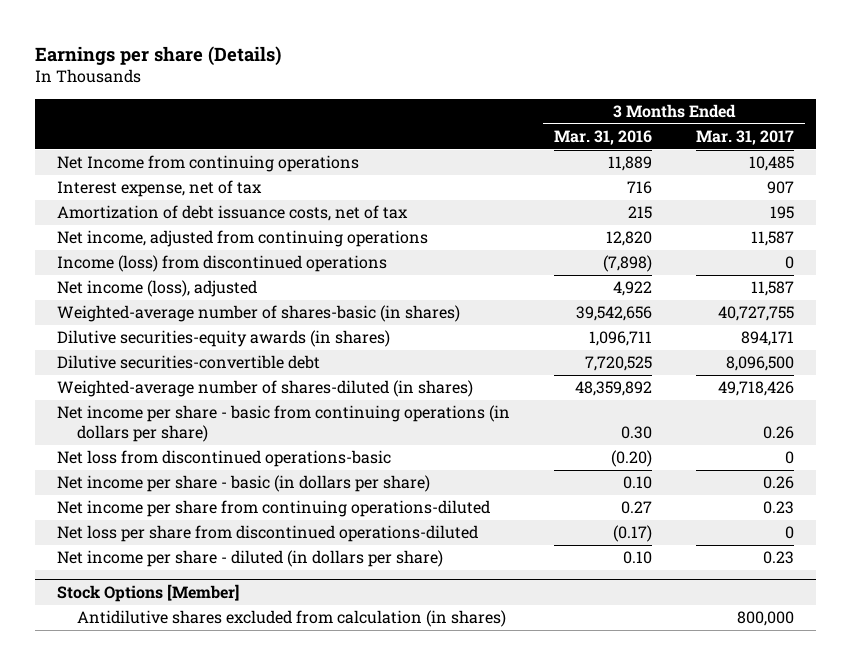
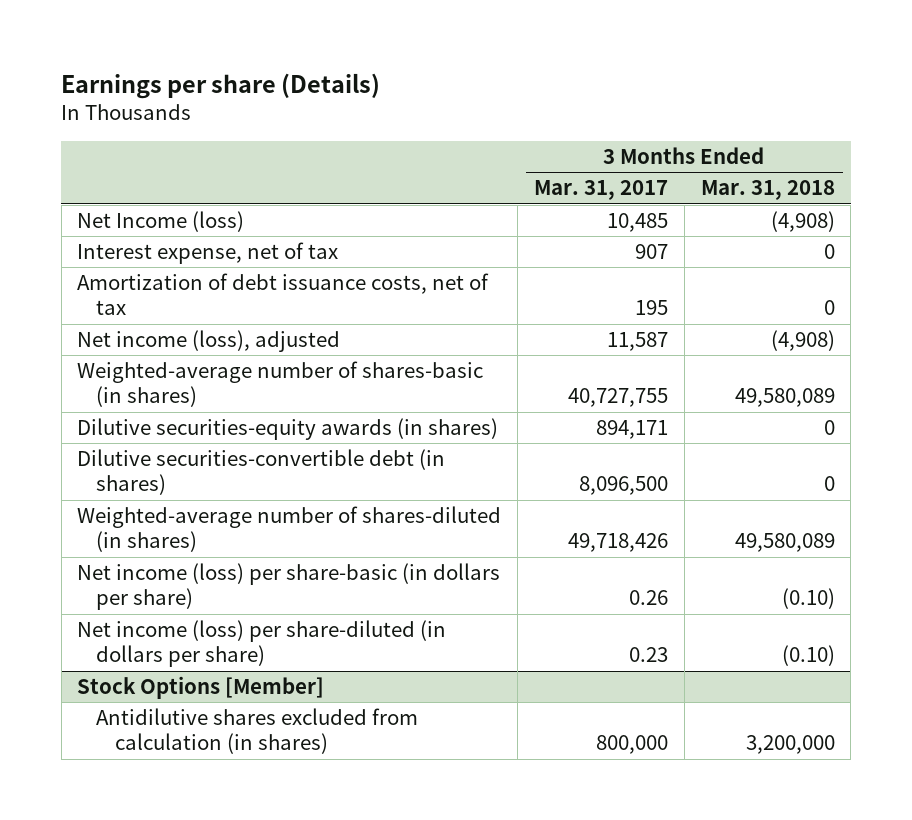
[554,130,653,146] Mar. 31, 2016 -> none
none -> [700,180,835,201] Mar. 31, 2018
[57,155,360,173] Net Income from continuing operations -> [77,211,245,233] Net Income (loss)
[57,230,429,248] Net income, adjusted from continuing operations -> none
[57,255,388,273] Income (loss) from discontinued operations -> none
[57,355,321,370] Dilutive securities-convertible debt -> [77,449,446,496] Dilutive securities-convertible debt (in shares)
[57,405,511,442] Net income per share - basic from continuing operations (in dollars per share) -> none
[57,450,392,468] Net loss from discontinued operations-basic -> none
[57,500,491,518] Net income per share from continuing operations-diluted -> none
[57,525,479,543] Net loss per share from discontinued operations-diluted -> none
[57,475,431,493] Net income per share - basic (in dollars per share) -> [77,563,501,611] Net income (loss) per share-basic (in dollars per share)
[57,550,444,568] Net income per share - diluted (in dollars per share) -> [77,620,447,668] Net income (loss) per share-diluted (in dollars per share)

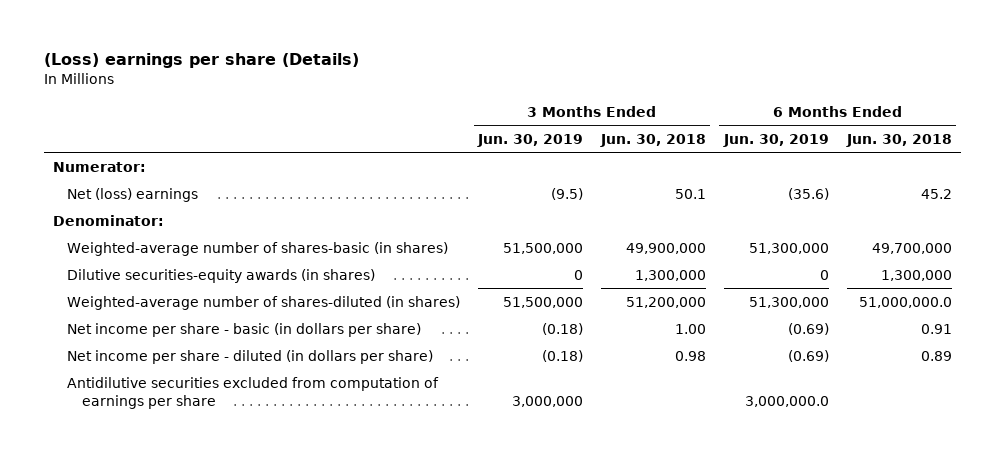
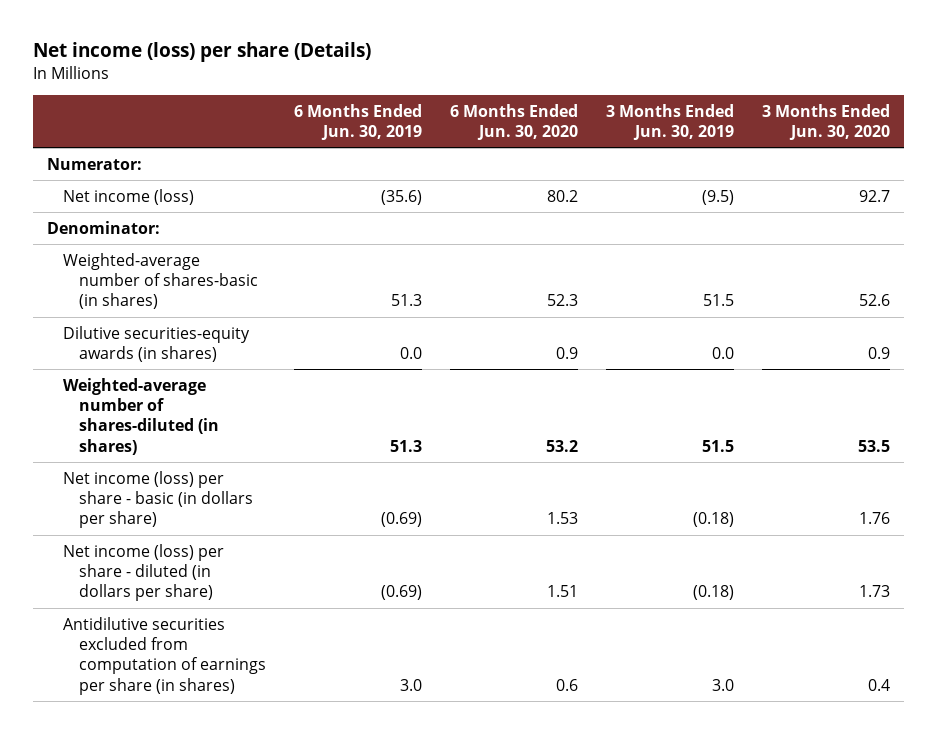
[43,53,359,69] (Loss) earnings per share (Details) -> [32,42,371,63] Net income (loss) per share (Details)
[599,133,706,147] Jun. 30, 2018 -> none
[845,133,952,147] Jun. 30, 2018 -> none
none -> [449,103,578,141] 6 Months Ended Jun. 30, 2020
none -> [761,103,890,141] 3 Months Ended Jun. 30, 2020
[67,187,199,202] Net (loss) earnings -> [62,188,194,205] Net income (loss)
[503,242,584,254] 51,500,000 -> [702,294,734,307] 51.5
[748,242,829,254] 51,300,000 -> [390,294,422,307] 51.3
[574,269,584,280] 0 -> [711,347,734,360] 0.0
[819,269,829,280] 0 -> [399,347,422,360] 0.0
[503,296,584,308] 51,500,000 -> [701,439,734,452] 51.5
[748,296,829,308] 51,300,000 -> [389,439,422,452] 51.3
[67,322,422,337] Net income per share - basic (in dollars per share) -> [62,470,253,529] Net income (loss) per share - basic (in dollars per share)
[67,349,434,364] Net income per share - diluted (in dollars per share) -> [62,543,224,602] Net income (loss) per share - diluted (in dollars per share)
[67,376,440,409] Antidilutive securities excluded from computation of earnings per share -> [62,616,266,695] Antidilutive securities excluded from computation of earnings per share (in shares)
[512,395,584,407] 3,000,000 -> [711,678,734,691] 3.0
[744,395,829,407] 3,000,000.0 -> [399,678,422,691] 3.0

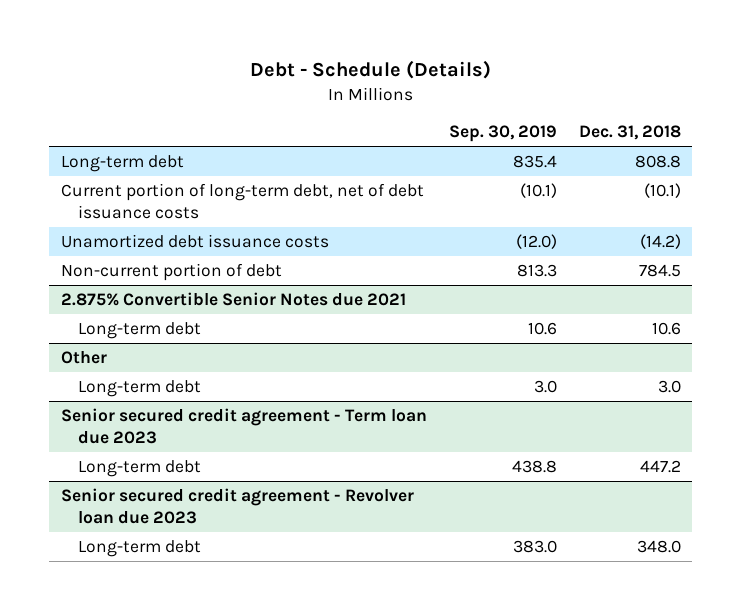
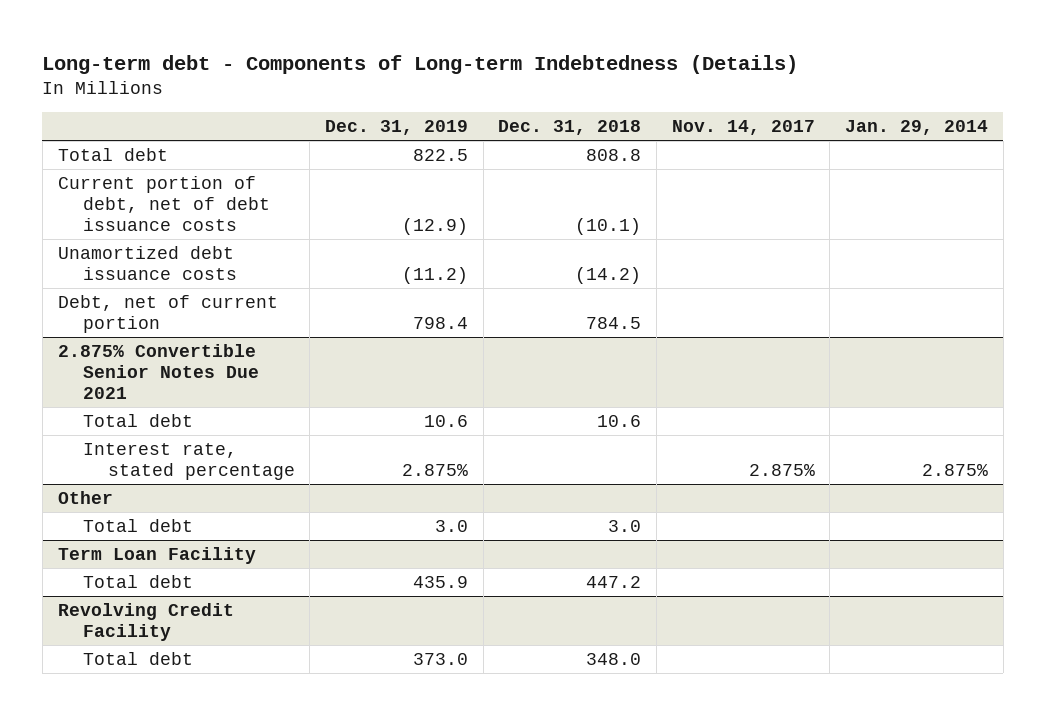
[249,60,491,80] Debt - Schedule (Details) -> [42,55,799,75] Long-term debt - Components of Long-term Indebtedness (Details)
[448,125,557,143] Sep. 30, 2019 -> none
none -> [324,119,468,135] Dec. 31, 2019
none -> [671,119,815,135] Nov. 14, 2017
none -> [844,119,988,135] Jan. 29, 2014
[60,154,184,172] Long-term debt -> [57,147,168,161] Total debt
[60,182,424,220] Current portion of long-term debt, net of debt issuance costs -> [57,175,270,231] Current portion of debt, net of debt issuance costs
[60,262,282,281] Non-current portion of debt -> [57,294,278,333] Debt, net of current portion
[60,291,406,306] 2.875% Convertible Senior Notes due 2021 -> [57,343,259,399] 2.875% Convertible Senior Notes Due 2021
[77,321,201,339] Long-term debt -> [82,413,193,427] Total debt
none -> [82,442,295,480] Interest rate, stated percentage
[77,379,201,397] Long-term debt -> [82,518,193,532] Total debt
[60,407,427,445] Senior secured credit agreement - Term loan due 2023 -> [57,546,256,564] Term Loan Facility
[77,459,201,477] Long-term debt -> [82,574,193,588] Total debt
[60,487,414,525] Senior secured credit agreement - Revolver loan due 2023 -> [57,602,234,641] Revolving Credit Facility
[77,539,201,557] Long-term debt -> [82,651,193,665] Total debt

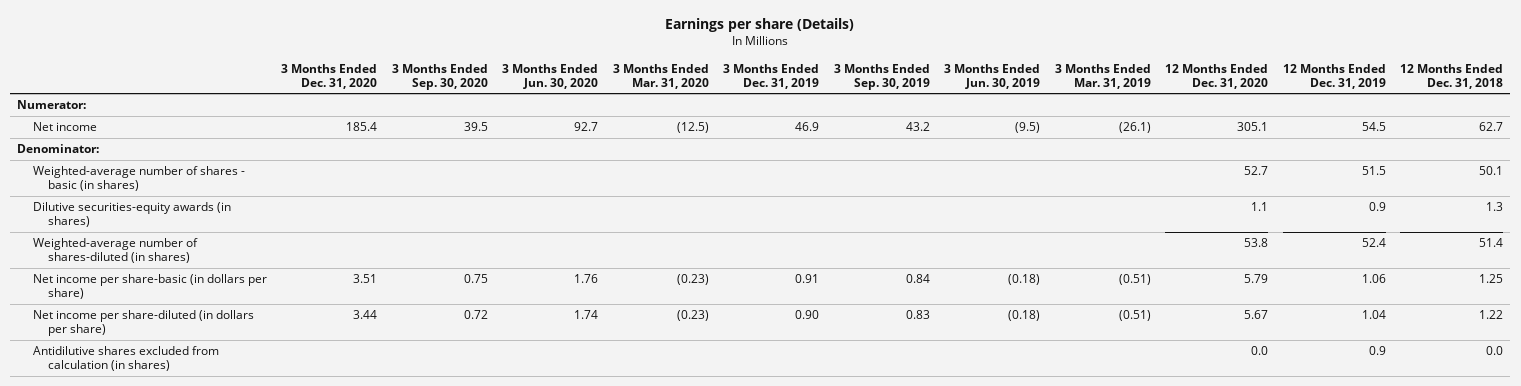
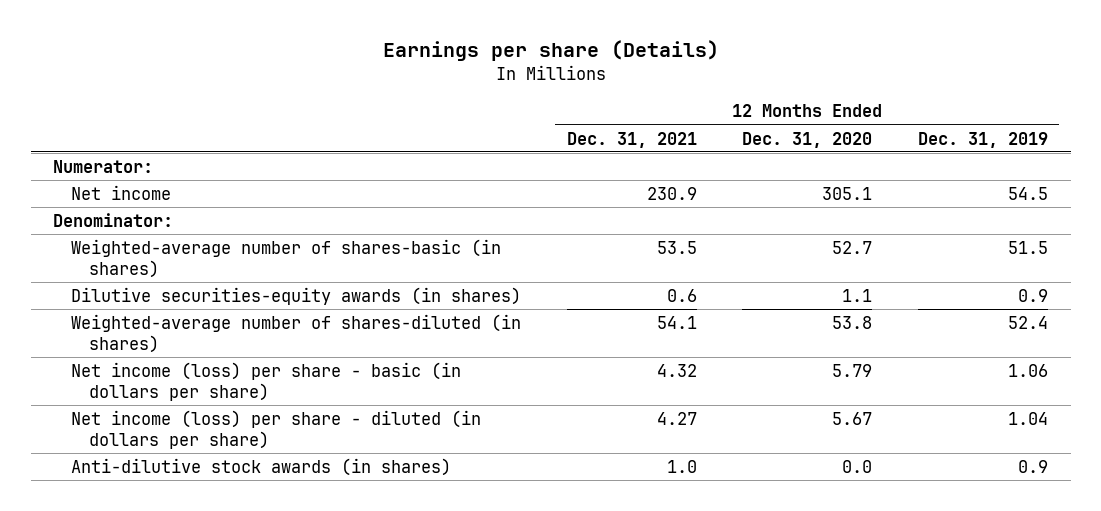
[281,63,378,89] 3 Months Ended Dec. 31, 2020 -> none
[391,63,488,90] 3 Months Ended Sep. 30, 2020 -> none
[502,63,599,89] 3 Months Ended Jun. 30, 2020 -> none
[612,63,709,89] 3 Months Ended Mar. 31, 2020 -> none
[723,63,820,89] 3 Months Ended Dec. 31, 2019 -> none
[833,63,930,90] 3 Months Ended Sep. 30, 2019 -> none
[944,63,1041,89] 3 Months Ended Jun. 30, 2019 -> none
[1054,63,1151,89] 3 Months Ended Mar. 31, 2019 -> none
[1400,63,1504,89] 12 Months Ended Dec. 31, 2018 -> none
none -> [566,131,697,148] Dec. 31, 2021
[32,166,245,192] Weighted-average number of shares - basic (in shares) -> [71,238,502,278] Weighted-average number of shares-basic (in shares)
[32,274,267,300] Net income per share-basic (in dollars per share) -> [71,361,462,401] Net income (loss) per share - basic (in dollars per share)
[32,310,254,337] Net income per share-diluted (in dollars per share) -> [71,409,482,449] Net income (loss) per share - diluted (in dollars per share)
[32,346,219,372] Antidilutive shares excluded from calculation (in shares) -> [71,457,452,476] Anti-dilutive stock awards (in shares)

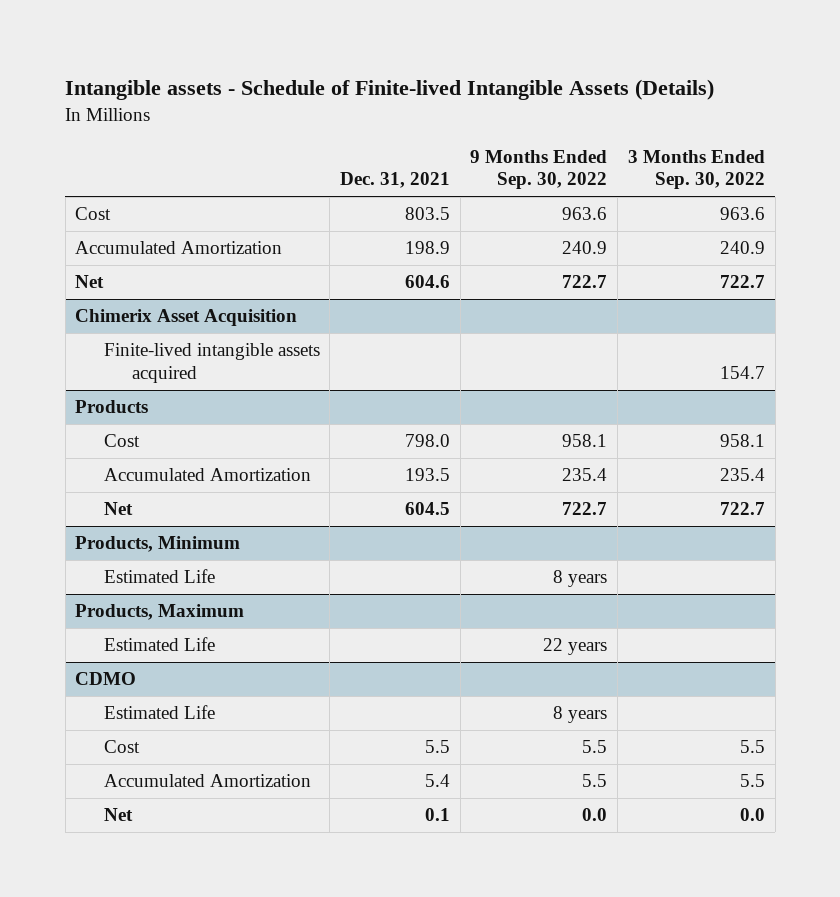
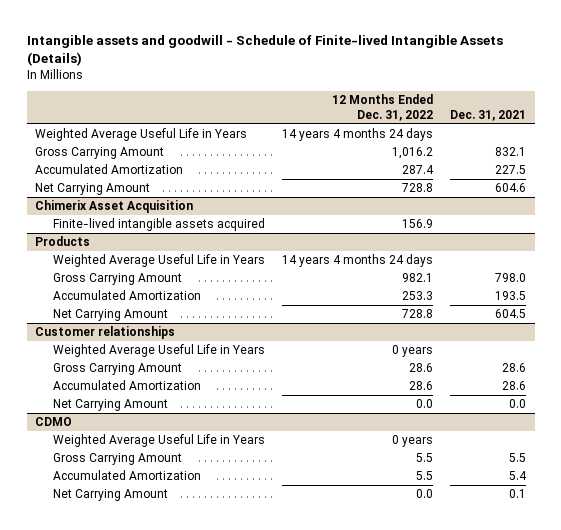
[65,78,715,100] Intangible assets - Schedule of Finite-lived Intangible Assets (Details) -> [26,34,503,67] Intangible assets and goodwill - Schedule of Finite-lived Intangible Assets (Details)
[470,149,608,190] 9 Months Ended Sep. 30, 2022 -> none
[627,149,765,190] 3 Months Ended Sep. 30, 2022 -> none
none -> [331,94,433,122] 12 Months Ended Dec. 31, 2022
[75,207,112,221] Cost -> none
none -> [35,128,248,142] Weighted Average Useful Life in Years
none -> [35,147,165,160] Gross Carrying Amount
[404,241,450,255] 198.9 -> [495,165,527,175] 227.5
[75,275,105,289] Net -> [35,183,151,196] Net Carrying Amount
none -> [52,254,265,268] Weighted Average Useful Life in Years
[103,434,140,448] Cost -> [52,273,182,286] Gross Carrying Amount
[75,536,241,553] Products, Minimum -> none
[75,604,245,621] Products, Maximum -> none
[103,637,215,652] Estimated Life -> none
[103,502,133,516] Net -> [52,309,168,322] Net Carrying Amount
none -> [35,326,176,340] Customer relationships
[103,569,215,584] Estimated Life -> [52,344,265,358] Weighted Average Useful Life in Years
none -> [52,363,182,376] Gross Carrying Amount
none -> [52,380,201,391] Accumulated Amortization
none -> [52,399,168,412] Net Carrying Amount
[103,705,215,720] Estimated Life -> [52,434,265,448] Weighted Average Useful Life in Years
[103,740,140,754] Cost -> [52,453,182,466] Gross Carrying Amount
[103,808,133,822] Net -> [52,489,168,502] Net Carrying Amount

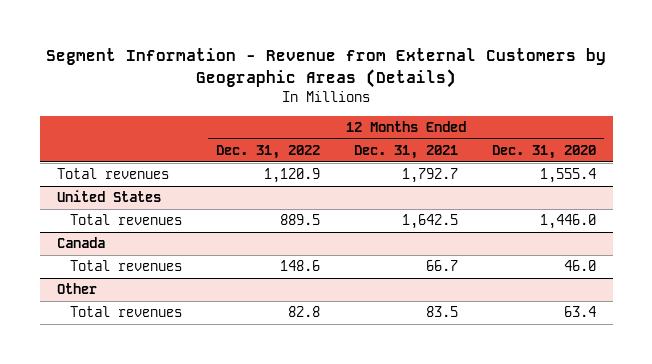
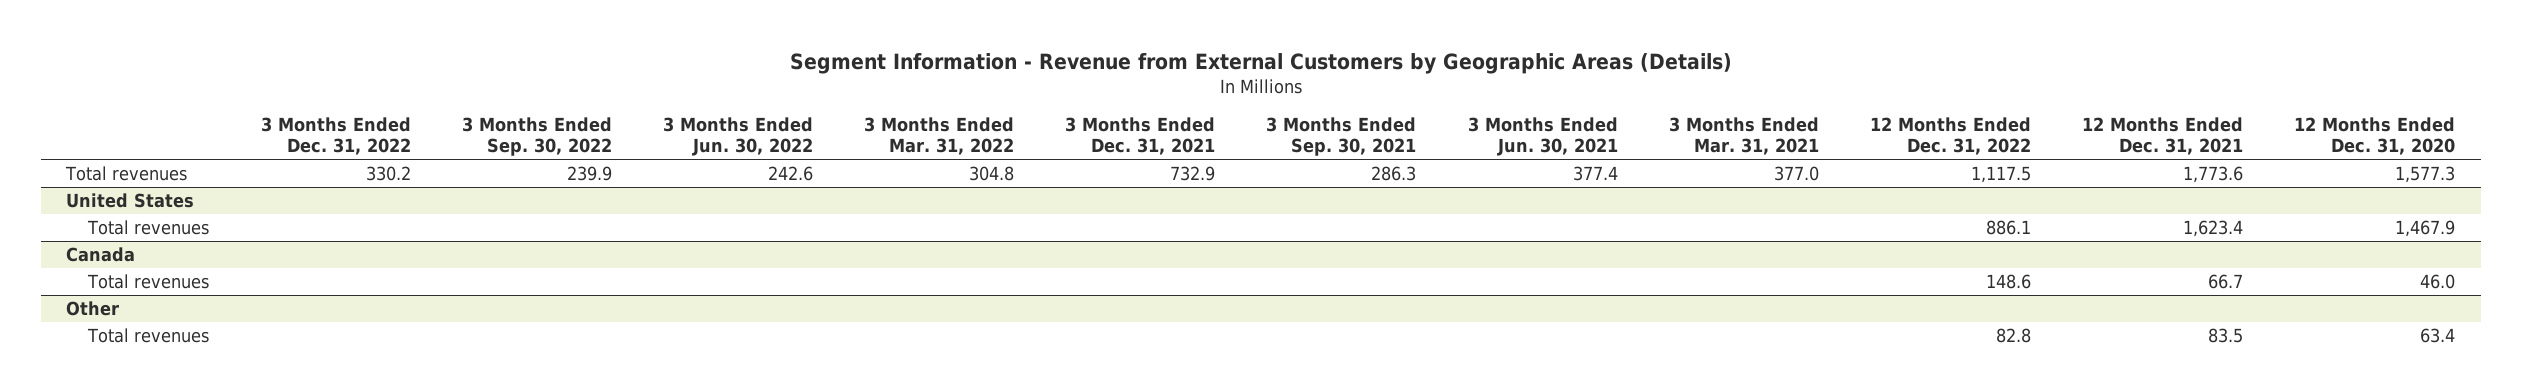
none -> [260,116,411,156] 3 Months Ended Dec. 31, 2022
none -> [461,116,612,157] 3 Months Ended Sep. 30, 2022
none -> [662,116,813,157] 3 Months Ended Jun. 30, 2022
none -> [864,116,1015,156] 3 Months Ended Mar. 31, 2022
none -> [1065,116,1216,156] 3 Months Ended Dec. 31, 2021
none -> [1266,116,1417,157] 3 Months Ended Sep. 30, 2021
none -> [1467,116,1618,157] 3 Months Ended Jun. 30, 2021
none -> [1668,116,1819,156] 3 Months Ended Mar. 31, 2021
[264,168,321,184] 1,120.9 -> [1970,166,2031,184] 1,117.5
[401,168,458,184] 1,792.7 -> [2183,166,2244,184] 1,773.6
[539,168,596,184] 1,555.4 -> [2395,166,2456,184] 1,577.3
[280,214,321,226] 889.5 -> [1985,220,2031,236] 886.1
[401,214,458,230] 1,642.5 -> [2183,220,2244,238] 1,623.4
[539,214,596,230] 1,446.0 -> [2395,220,2456,238] 1,467.9

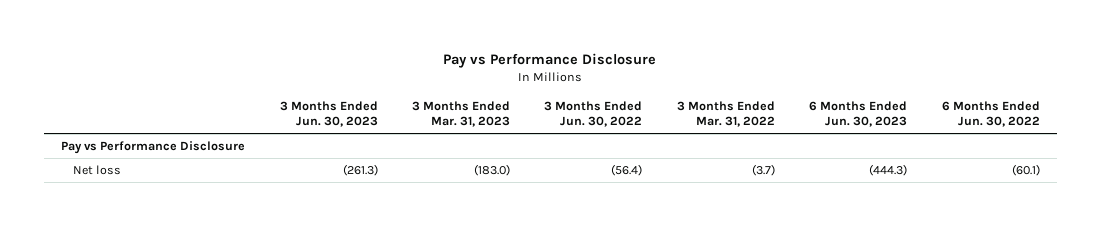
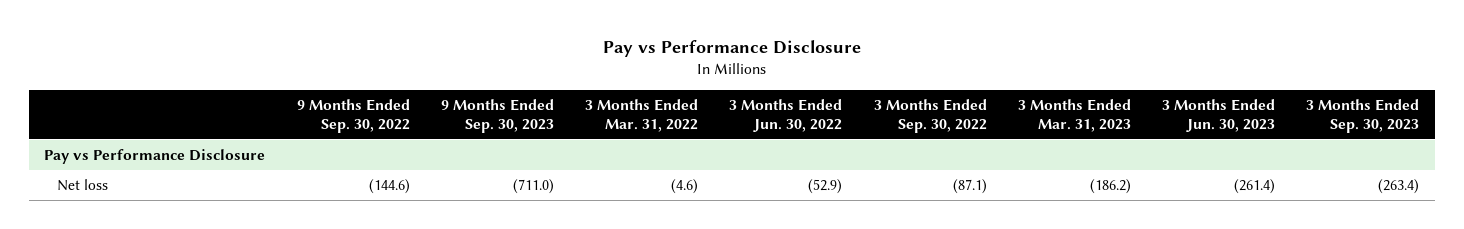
[809,100,908,128] 6 Months Ended Jun. 30, 2023 -> none
[941,100,1040,128] 6 Months Ended Jun. 30, 2022 -> none
none -> [296,98,410,133] 9 Months Ended Sep. 30, 2022
none -> [440,98,554,133] 9 Months Ended Sep. 30, 2023
none -> [873,98,987,133] 3 Months Ended Sep. 30, 2022
none -> [1306,98,1420,133] 3 Months Ended Sep. 30, 2023
[342,163,378,176] (261.3) -> [1234,179,1276,195] (261.4)
[474,163,511,176] (183.0) -> [1089,179,1131,195] (186.2)
[611,163,643,176] (56.4) -> [808,179,843,195] (52.9)
[751,163,775,176] (3.7) -> [671,179,699,195] (4.6)

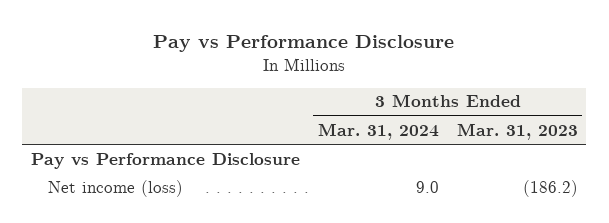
[296,98,410,133] 9 Months Ended Sep. 30, 2022 -> none
[440,98,554,133] 9 Months Ended Sep. 30, 2023 -> none
[585,98,699,132] 3 Months Ended Mar. 31, 2022 -> none
[729,98,843,132] 3 Months Ended Jun. 30, 2022 -> none
[873,98,987,133] 3 Months Ended Sep. 30, 2022 -> none
[1162,98,1276,132] 3 Months Ended Jun. 30, 2023 -> none
[1306,98,1420,133] 3 Months Ended Sep. 30, 2023 -> none
none -> [317,122,439,140] Mar. 31, 2024
[56,179,108,192] Net loss -> [47,179,183,197] Net income (loss)

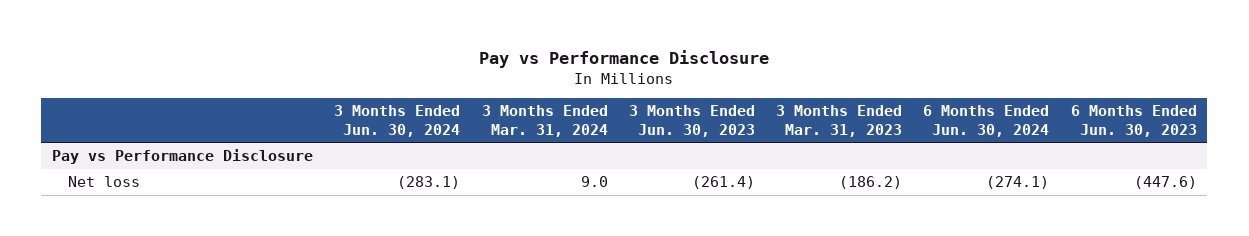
none -> [334,105,461,137] 3 Months Ended Jun. 30, 2024
none -> [628,105,755,137] 3 Months Ended Jun. 30, 2023
none -> [923,105,1050,137] 6 Months Ended Jun. 30, 2024
none -> [1070,105,1197,137] 6 Months Ended Jun. 30, 2023
[47,179,183,197] Net income (loss) -> [68,176,141,188] Net loss

